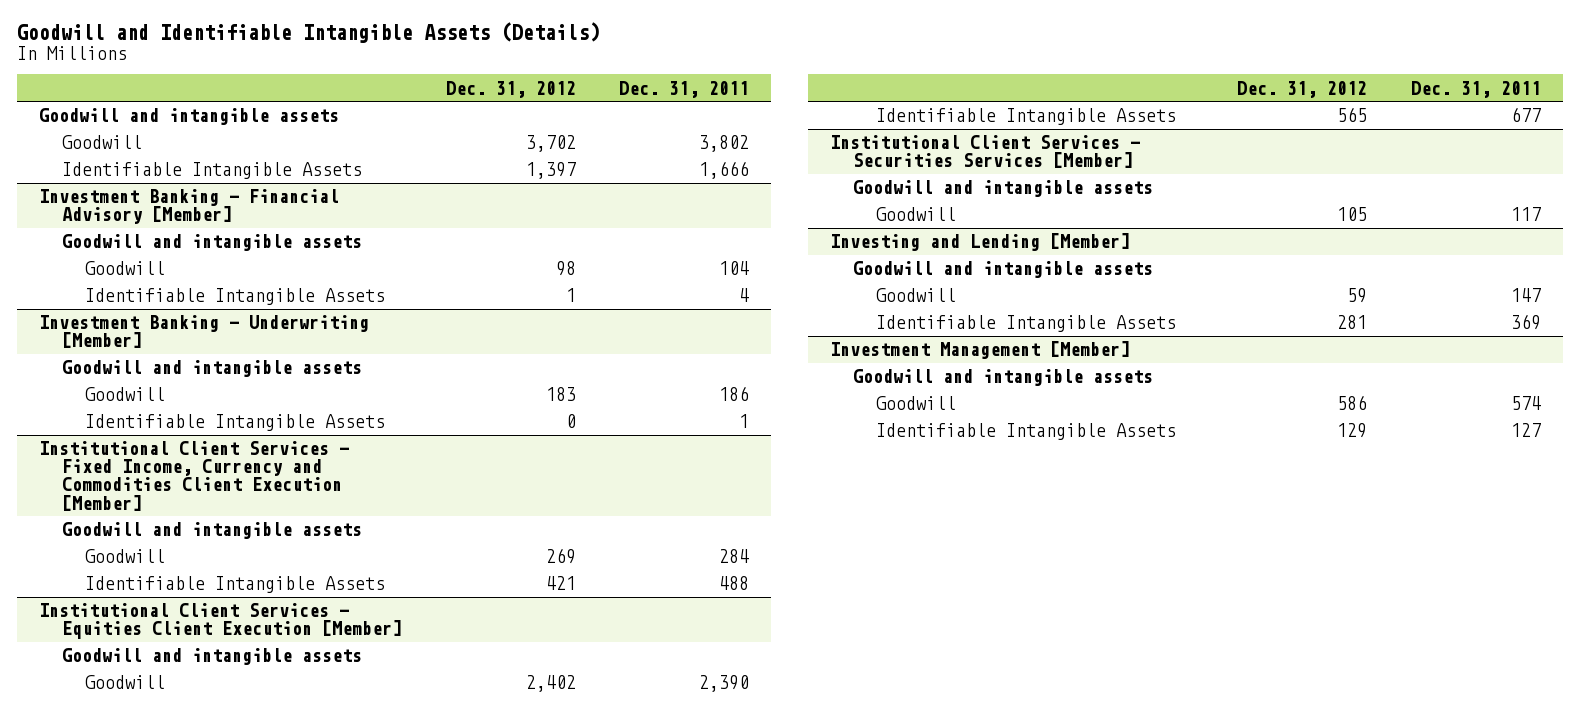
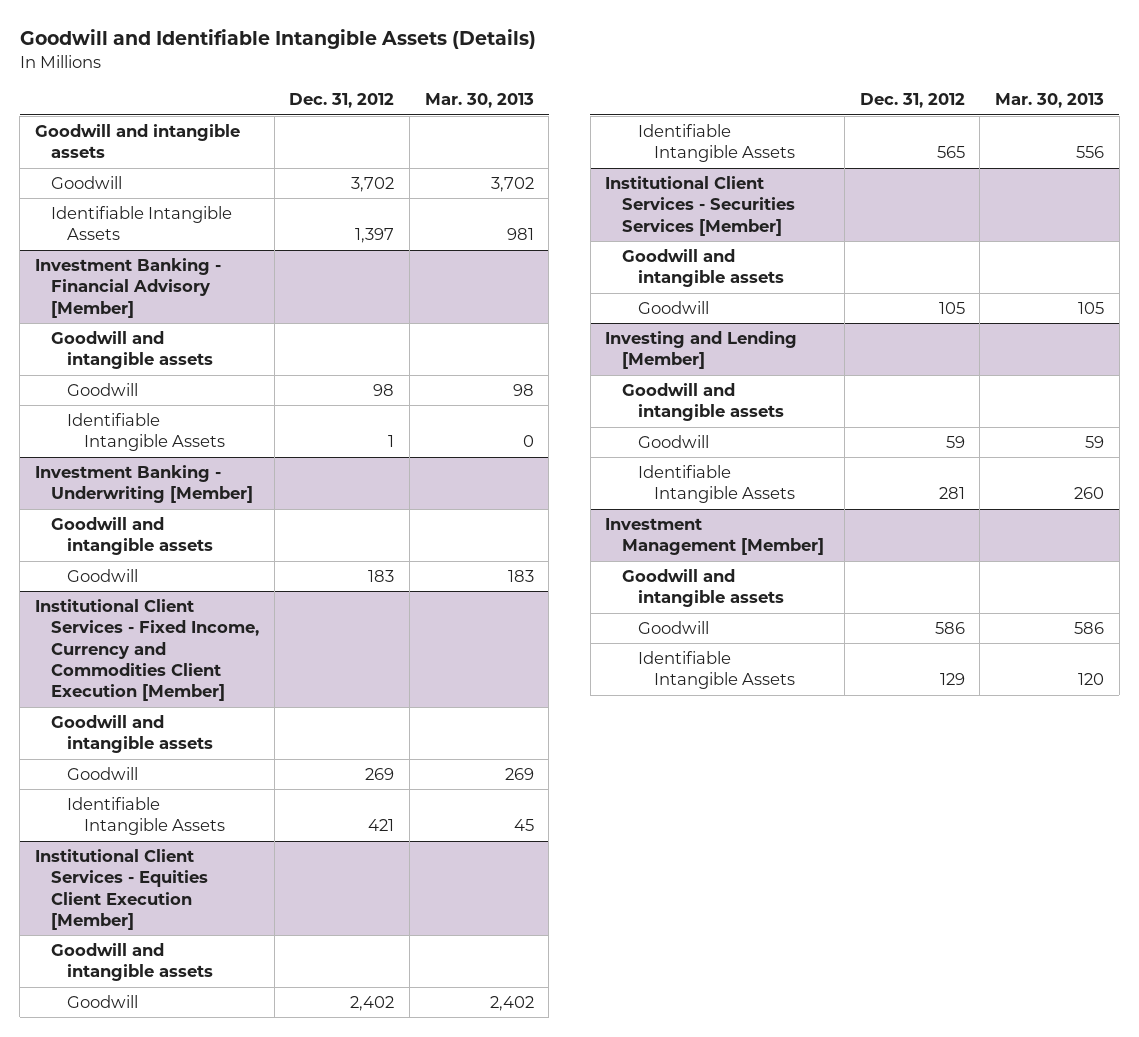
[619,80,750,98] Dec. 31, 2011 -> none
none -> [424,93,534,109] Mar. 30, 2013
[84,414,385,432] Identifiable Intangible Assets -> none

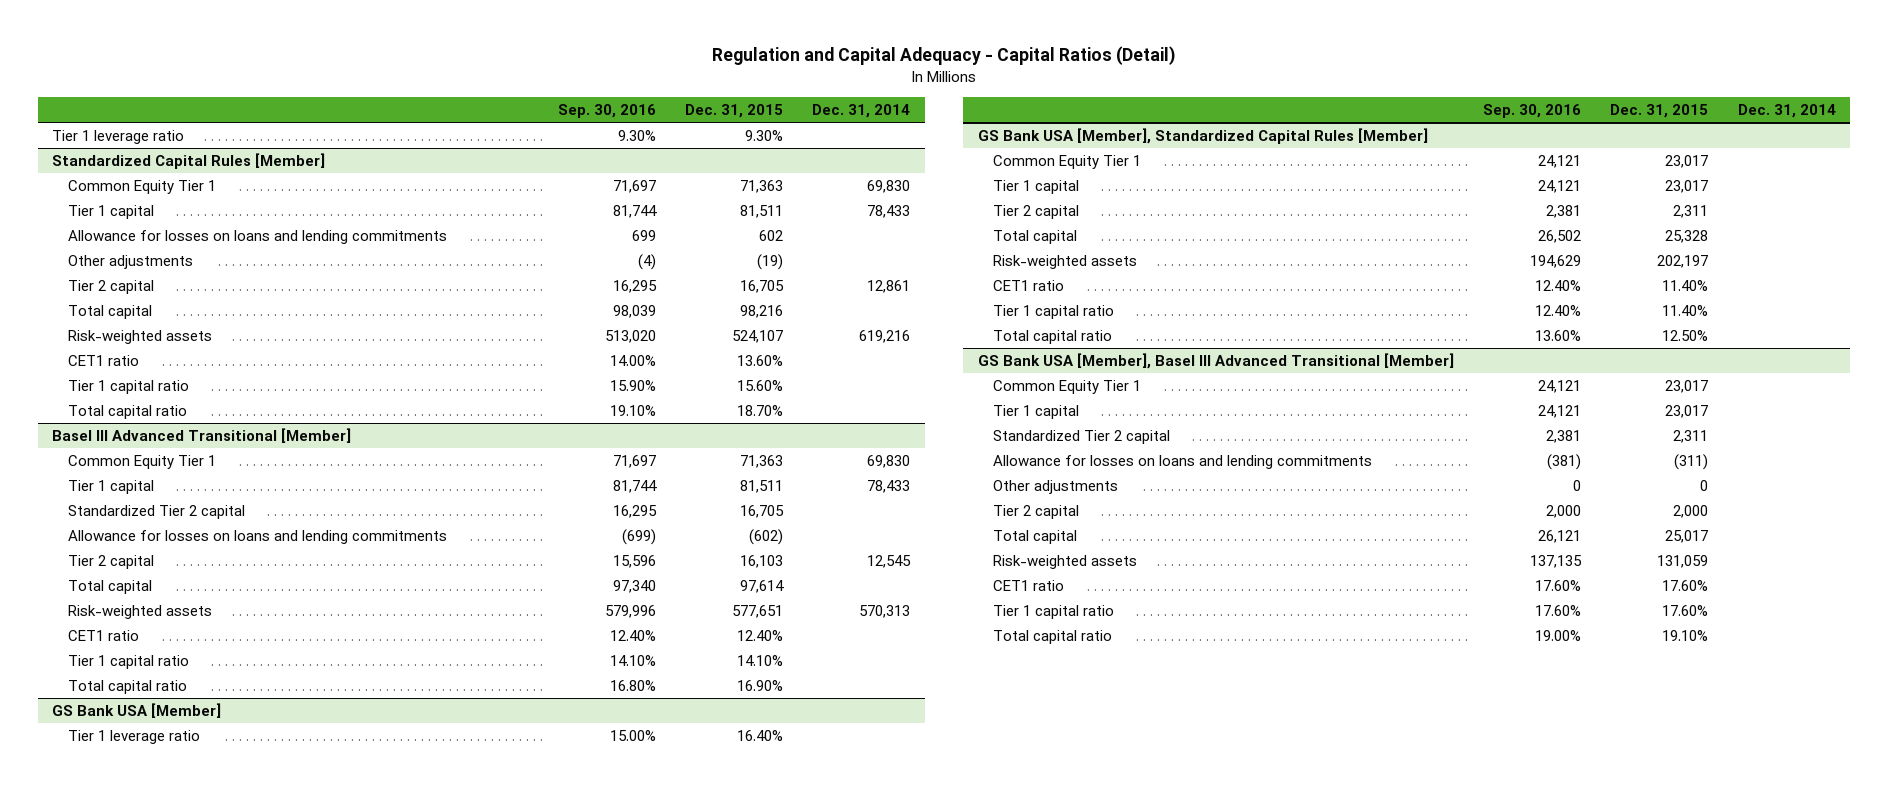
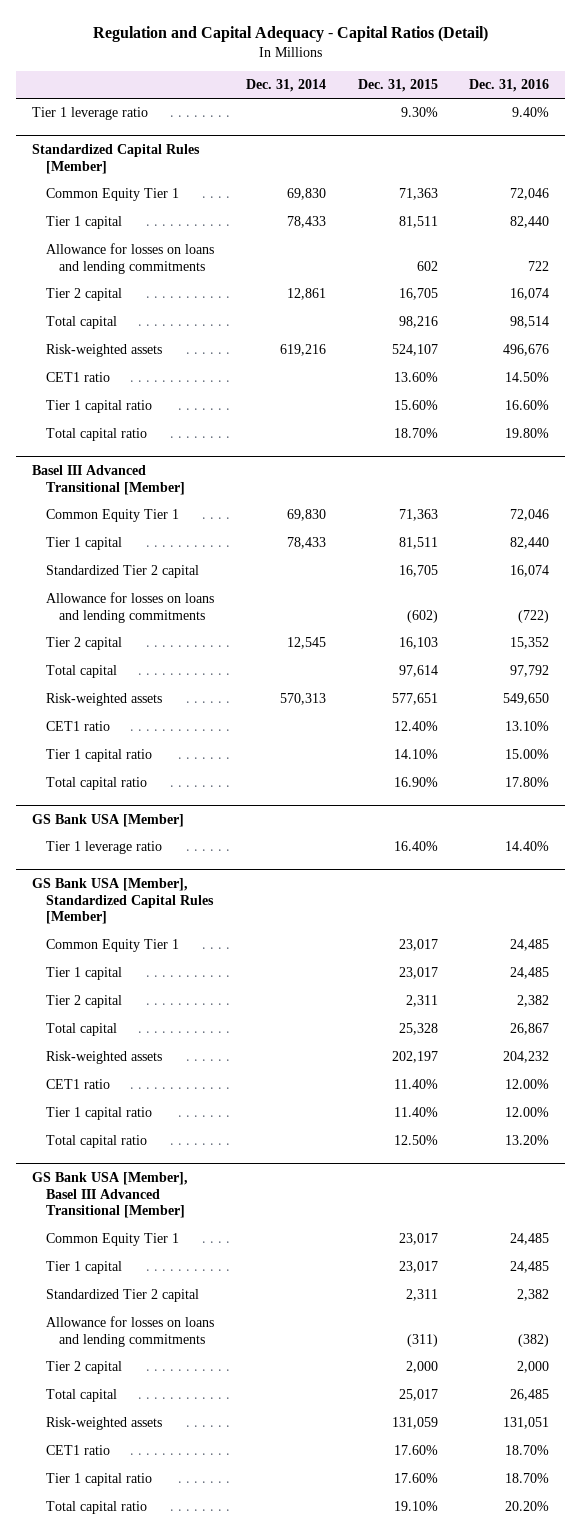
[557,103,656,118] Sep. 30, 2016 -> none
none -> [469,79,550,93] Dec. 31, 2016
[67,254,193,269] Other adjustments -> none
[992,479,1118,494] Other adjustments -> none

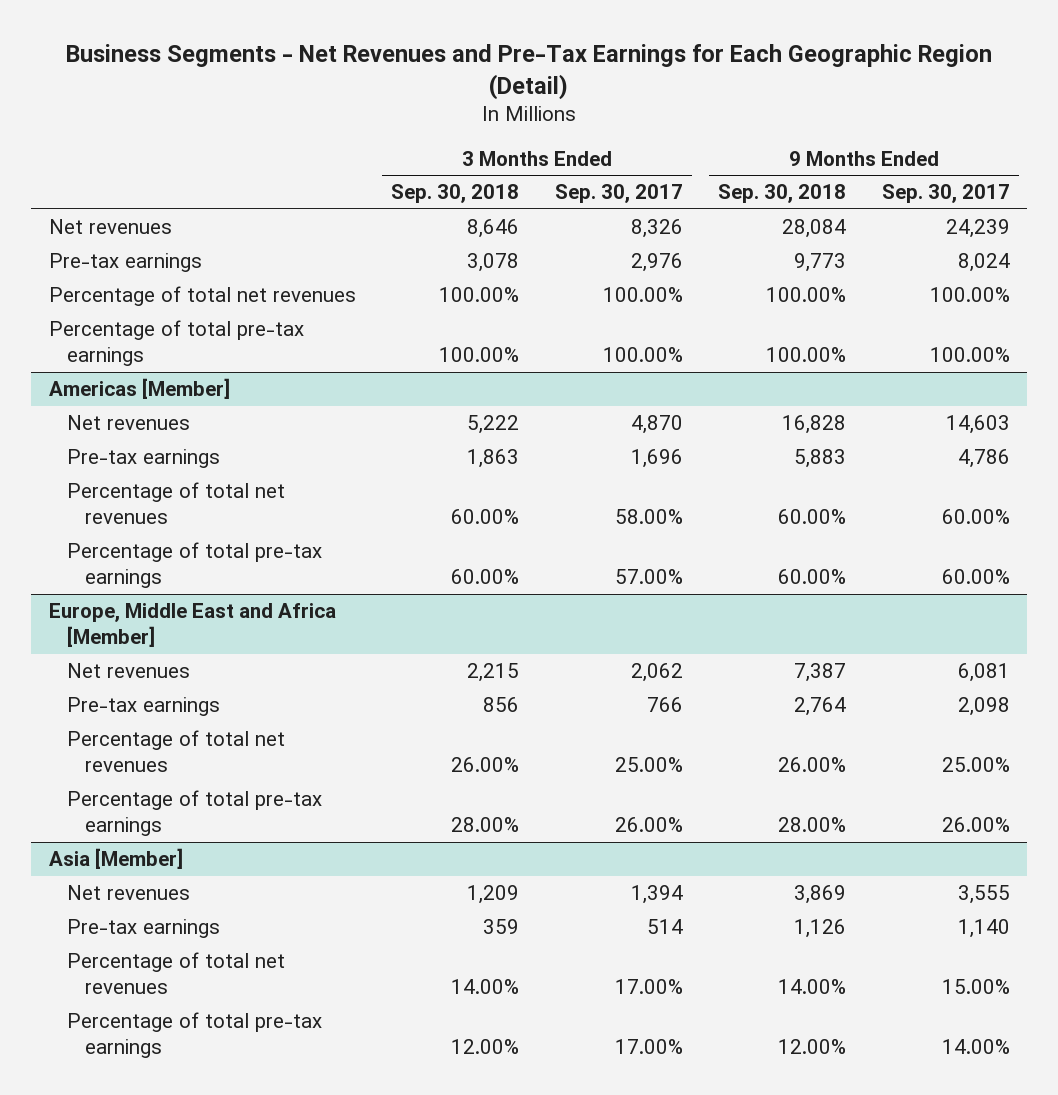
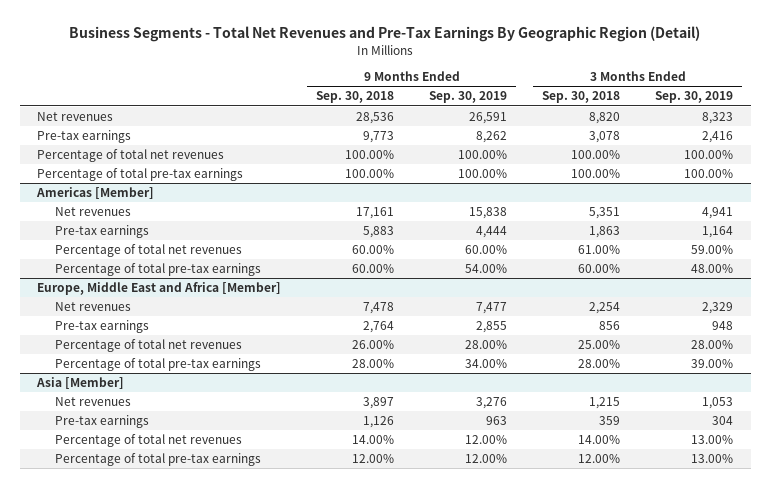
[66,44,993,100] Business Segments - Net Revenues and Pre-Tax Earnings for Each Geographic Region (Detail) -> [69,26,701,43] Business Segments - Total Net Revenues and Pre-Tax Earnings By Geographic Region (Detail)
[554,184,683,204] Sep. 30, 2017 -> none
[881,184,1010,204] Sep. 30, 2017 -> none
none -> [429,91,508,104] Sep. 30, 2019
none -> [655,91,734,104] Sep. 30, 2019
[467,218,520,238] 8,646 -> [589,112,621,125] 8,820
[782,218,847,238] 28,084 -> [356,112,395,125] 28,536
[467,414,520,434] 5,222 -> [589,207,621,220] 5,351
[782,414,847,434] 16,828 -> [356,207,395,220] 17,161
[451,509,520,525] 60.00% -> [578,245,621,255] 61.00%
[467,662,520,682] 2,215 -> [589,302,621,315] 2,254
[794,662,847,682] 7,387 -> [363,302,395,315] 7,478
[451,757,520,773] 26.00% -> [578,340,621,350] 25.00%
[467,884,520,904] 1,209 -> [589,397,621,410] 1,215
[794,884,847,904] 3,869 -> [363,397,395,410] 3,897

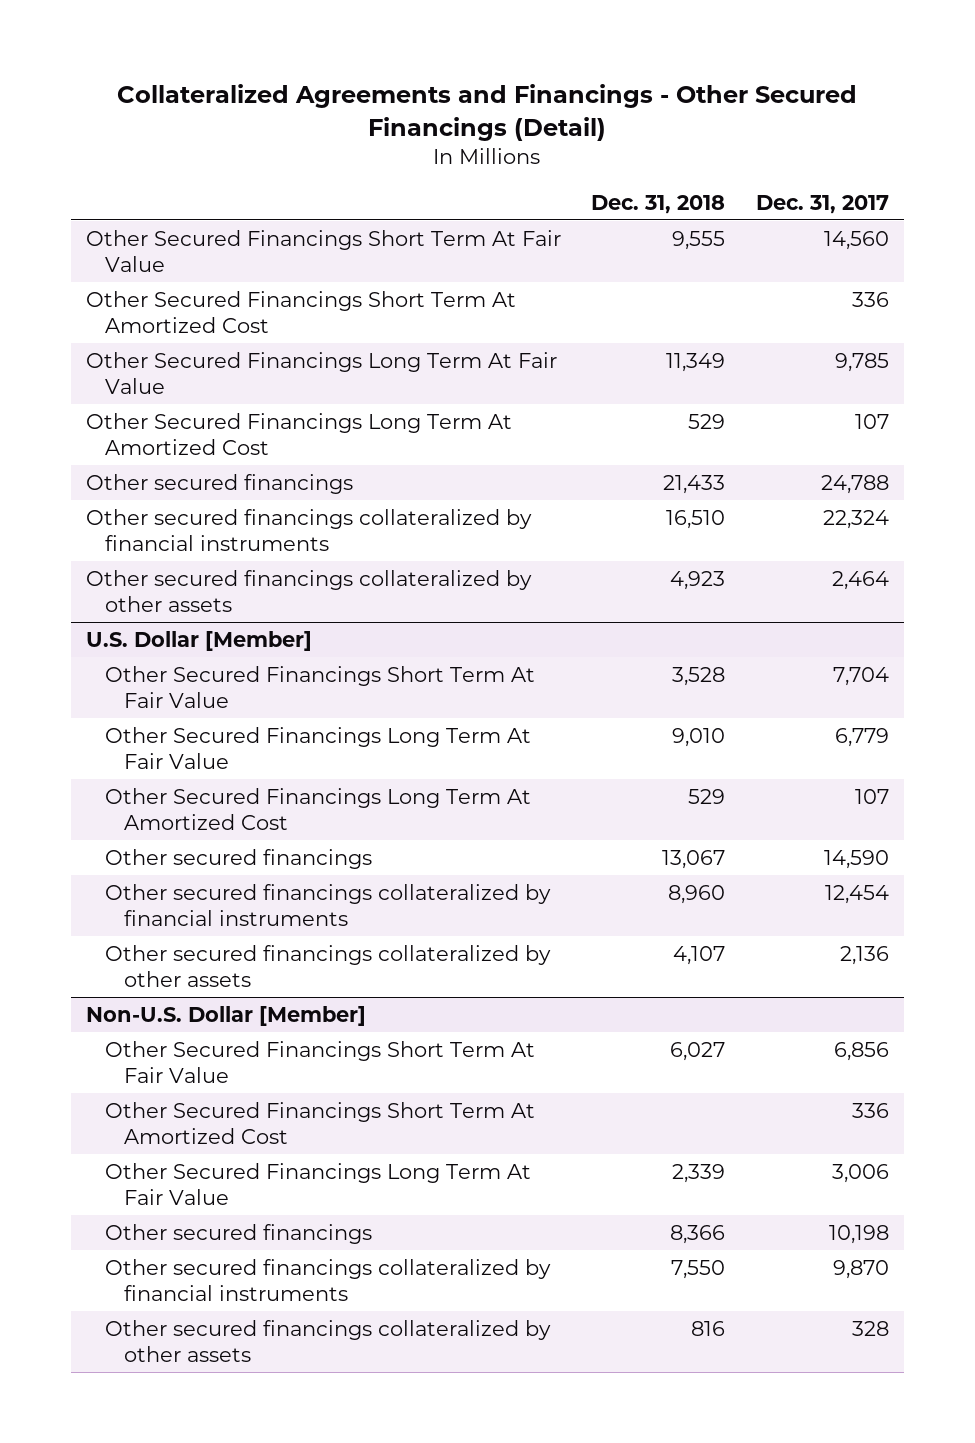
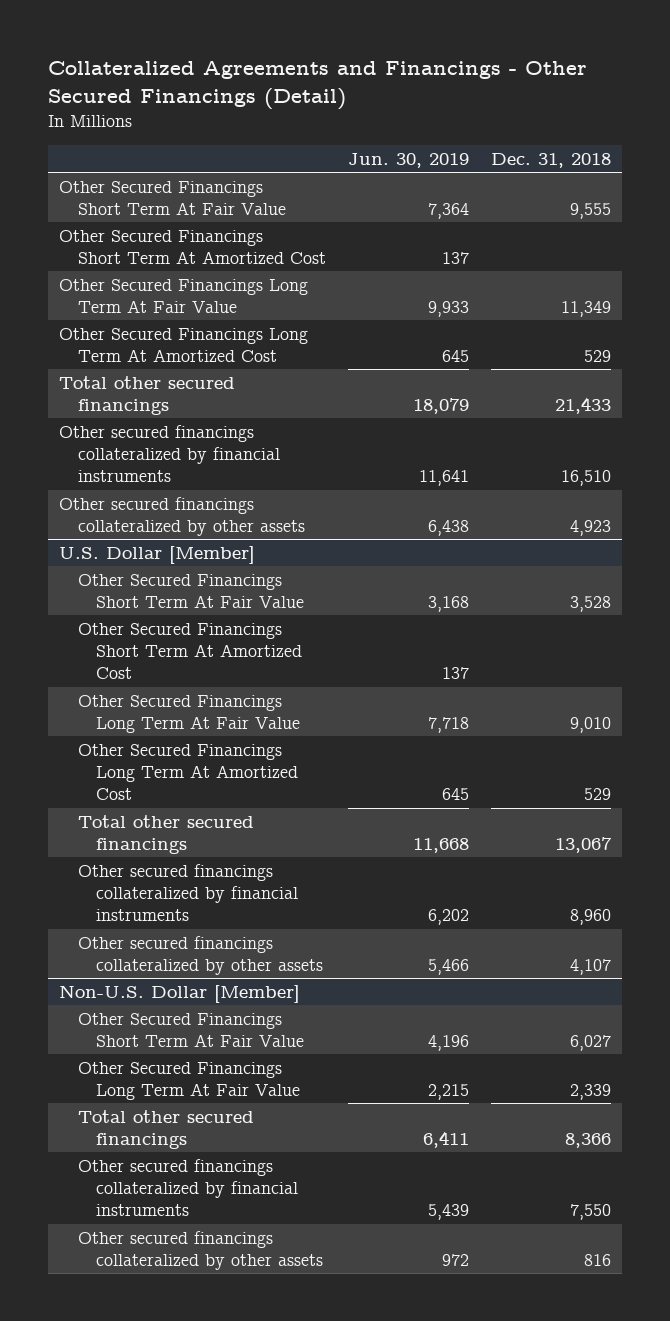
[755,194,889,214] Dec. 31, 2017 -> none
none -> [347,152,469,168] Jun. 30, 2019
[86,473,354,494] Other secured financings -> [58,375,235,415] Total other secured financings
none -> [77,622,303,680] Other Secured Financings Short Term At Amortized Cost
[105,848,373,869] Other secured financings -> [77,814,254,854] Total other secured financings
[105,1101,536,1145] Other Secured Financings Short Term At Amortized Cost -> none
[105,1223,373,1244] Other secured financings -> [77,1109,254,1149] Total other secured financings

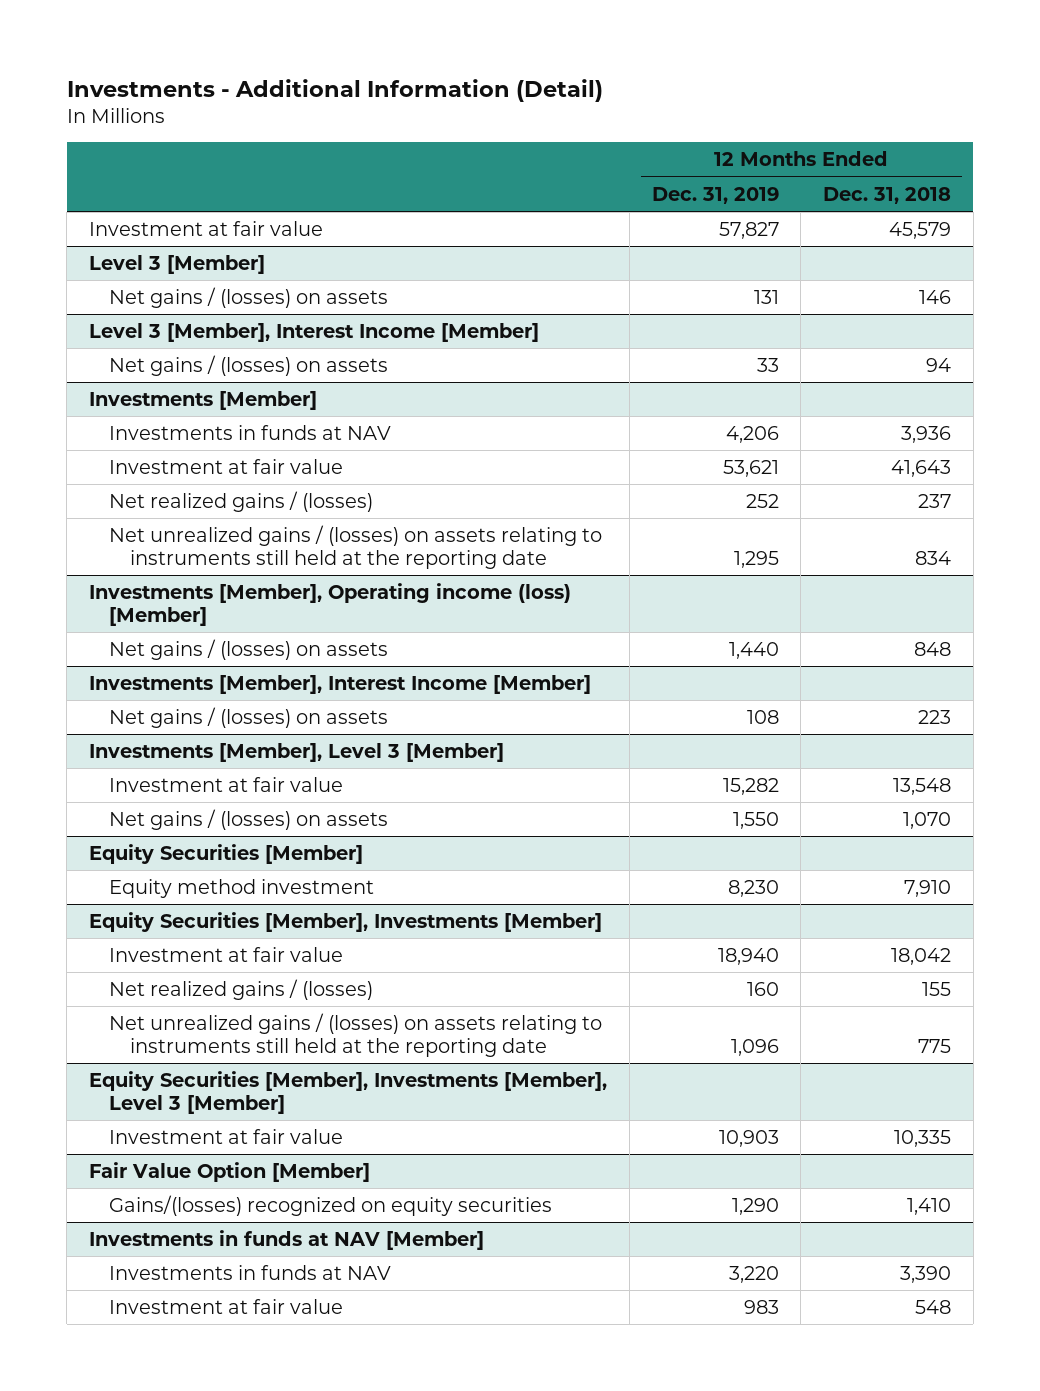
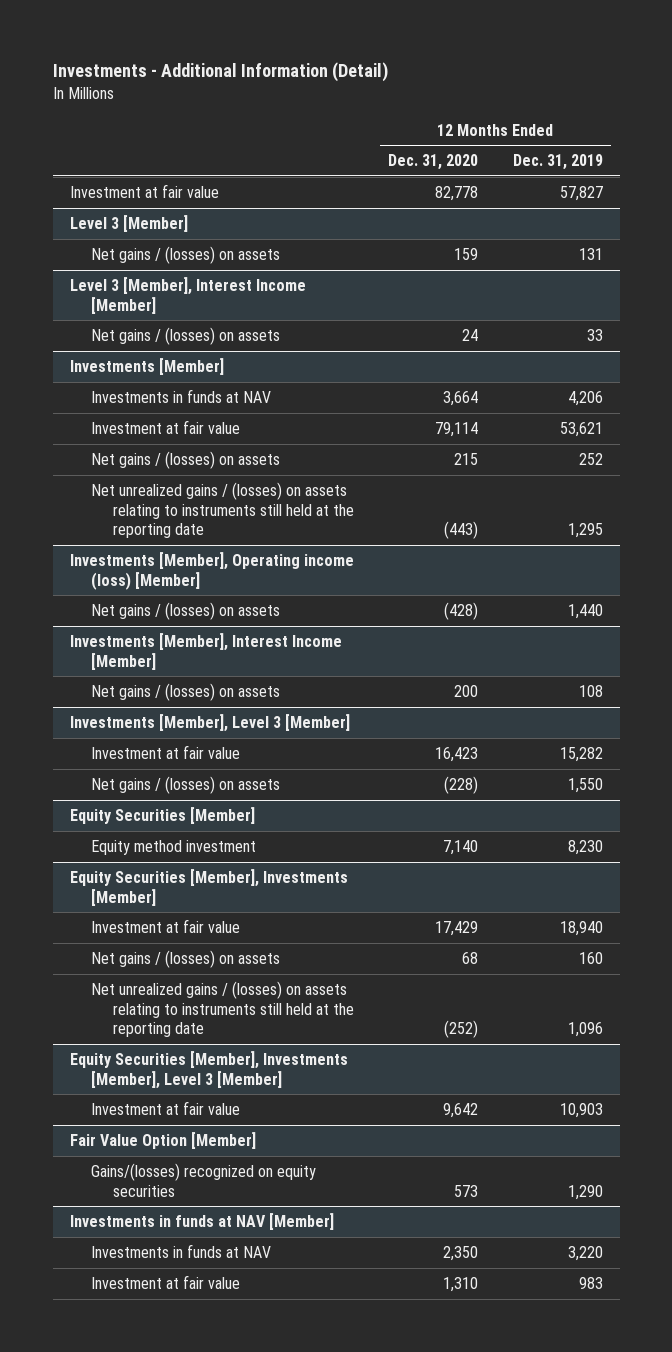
[823,186,952,204] Dec. 31, 2018 -> none
none -> [388,154,479,171] Dec. 31, 2020
[109,490,374,512] Net realized gains / (losses) -> [91,450,281,469] Net gains / (losses) on assets
[109,978,374,1000] Net realized gains / (losses) -> [91,949,281,968] Net gains / (losses) on assets

